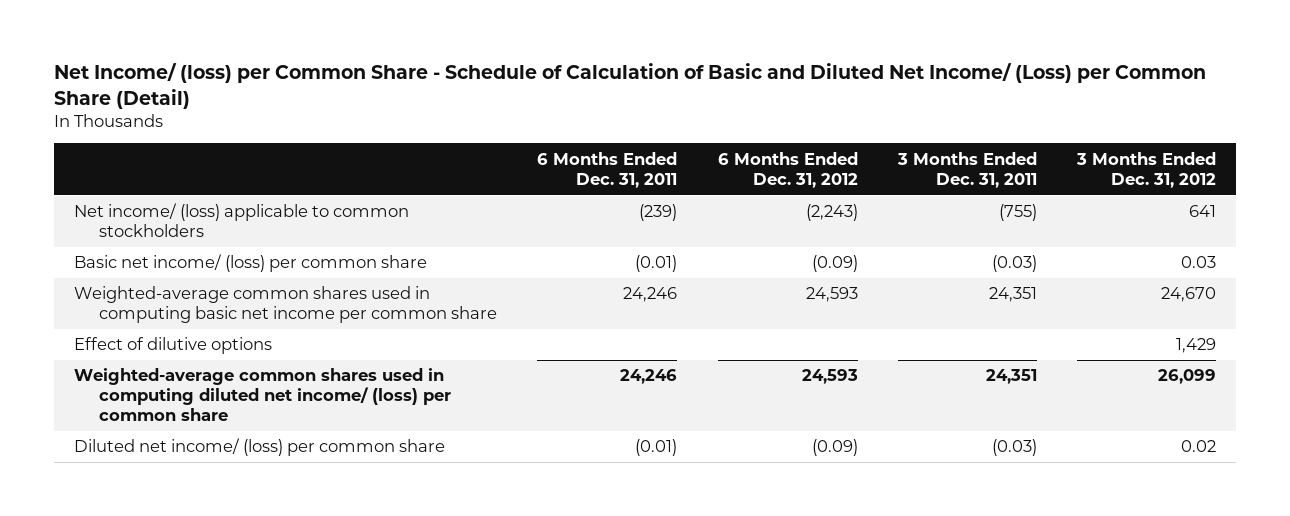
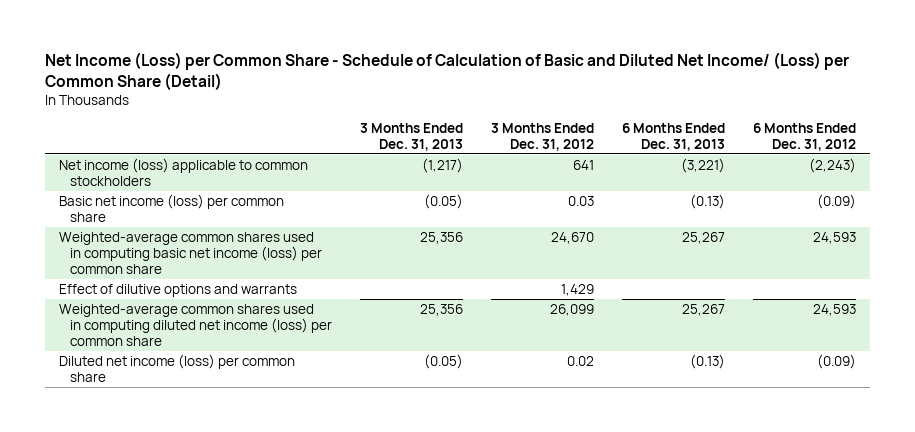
[53,63,1206,109] Net Income/ (loss) per Common Share - Schedule of Calculation of Basic and Diluted Net Income/ (Loss) per Common Share (Detail) -> [45,51,850,90] Net Income (Loss) per Common Share - Schedule of Calculation of Basic and Diluted Net Income/ (Loss) per Common Share (Detail)
[537,151,678,188] 6 Months Ended Dec. 31, 2011 -> none
[896,151,1037,188] 3 Months Ended Dec. 31, 2011 -> none
none -> [360,122,464,151] 3 Months Ended Dec. 31, 2013
none -> [622,122,726,151] 6 Months Ended Dec. 31, 2013
[73,203,409,238] Net income/ (loss) applicable to common stockholders -> [59,157,309,186] Net income (loss) applicable to common stockholders
[73,254,427,273] Basic net income/ (loss) per common share -> [59,193,285,222] Basic net income (loss) per common share
[73,286,498,324] Weighted-average common shares used in computing basic net income per common share -> [59,231,323,274] Weighted-average common shares used in computing basic net income (loss) per common share
[73,337,272,355] Effect of dilutive options -> [59,283,298,297] Effect of dilutive options and warrants
[73,368,452,422] Weighted-average common shares used in computing diluted net income/ (loss) per common share -> [59,303,333,346] Weighted-average common shares used in computing diluted net income (loss) per common share
[73,438,445,457] Diluted net income/ (loss) per common share -> [59,353,296,382] Diluted net income (loss) per common share

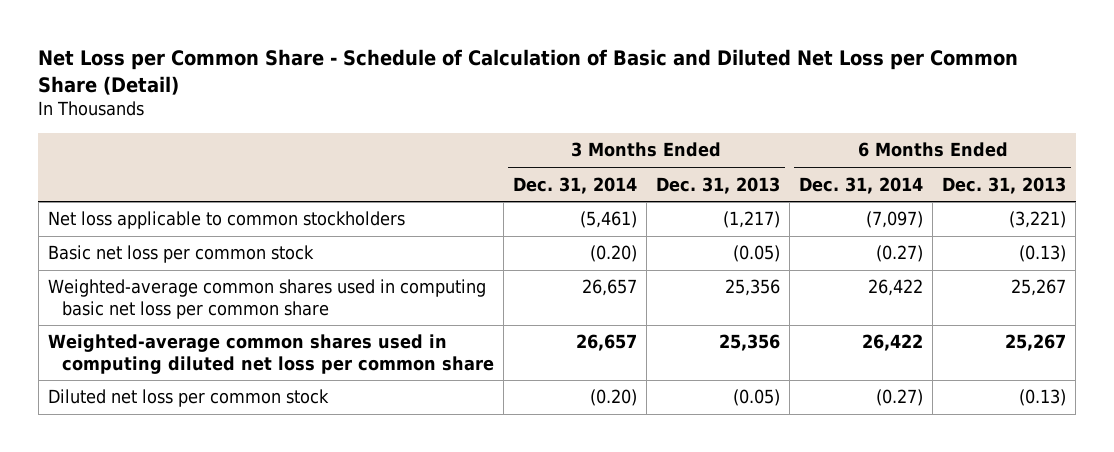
[45,51,850,90] Net Income (Loss) per Common Share - Schedule of Calculation of Basic and Diluted Net Income/ (Loss) per Common Share (Detail) -> [38,49,1019,96] Net Loss per Common Share - Schedule of Calculation of Basic and Diluted Net Loss per Common Share (Detail)
[491,122,595,151] 3 Months Ended Dec. 31, 2012 -> none
[753,122,857,151] 6 Months Ended Dec. 31, 2012 -> none
none -> [512,176,637,194] Dec. 31, 2014
none -> [799,176,924,194] Dec. 31, 2014
[59,283,298,297] Effect of dilutive options and warrants -> none
[59,157,309,186] Net income (loss) applicable to common stockholders -> [47,211,405,230] Net loss applicable to common stockholders
[59,193,285,222] Basic net income (loss) per common share -> [47,245,314,264] Basic net loss per common stock
[59,231,323,274] Weighted-average common shares used in computing basic net income (loss) per common share -> [47,279,486,319] Weighted-average common shares used in computing basic net loss per common share
[59,303,333,346] Weighted-average common shares used in computing diluted net income (loss) per common share -> [47,334,494,374] Weighted-average common shares used in computing diluted net loss per common share
[59,353,296,382] Diluted net income (loss) per common share -> [47,389,329,408] Diluted net loss per common stock

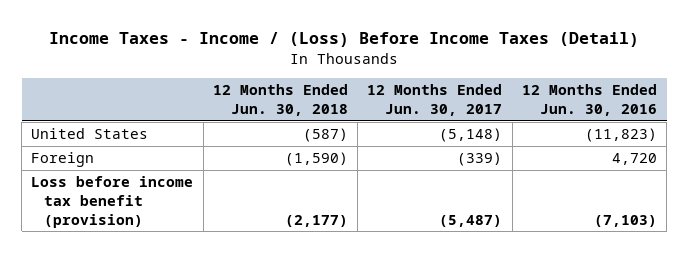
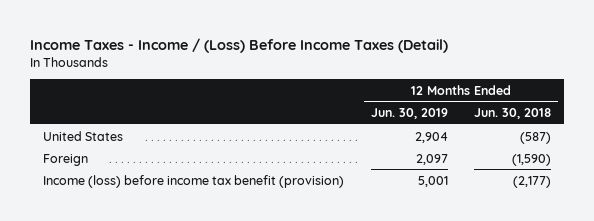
[367,84,503,117] 12 Months Ended Jun. 30, 2017 -> none
[521,84,657,117] 12 Months Ended Jun. 30, 2016 -> none
none -> [370,107,448,119] Jun. 30, 2019
[31,176,194,228] Loss before income tax benefit (provision) -> [43,174,345,188] Income (loss) before income tax benefit (provision)

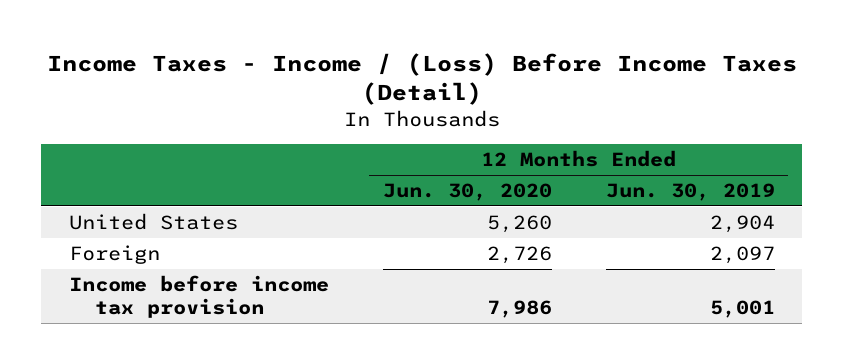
[474,107,552,119] Jun. 30, 2018 -> none
none -> [382,183,552,202] Jun. 30, 2020
[43,174,345,188] Income (loss) before income tax benefit (provision) -> [68,274,329,318] Income before income tax provision

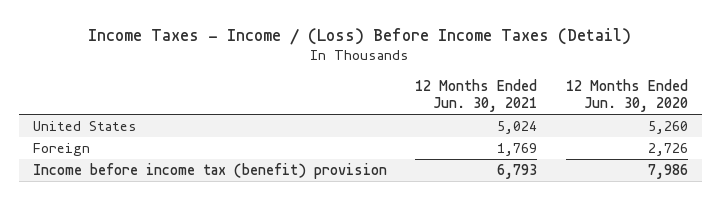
[605,183,775,202] Jun. 30, 2019 -> none
none -> [415,78,538,113] 12 Months Ended Jun. 30, 2021
[68,274,329,318] Income before income tax provision -> [32,163,387,180] Income before income tax (benefit) provision

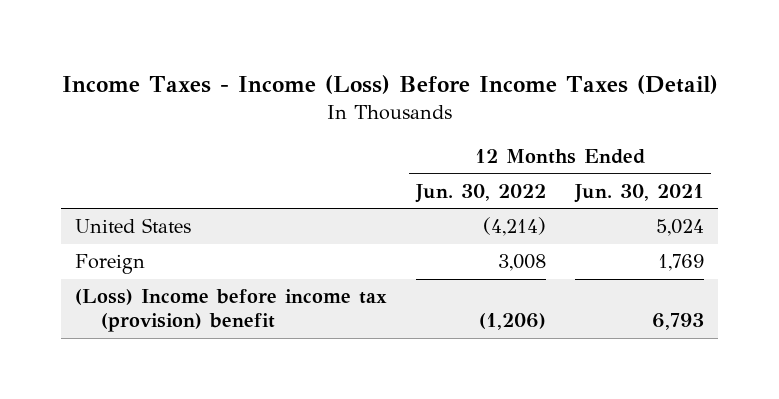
[88,28,632,46] Income Taxes - Income / (Loss) Before Income Taxes (Detail) -> [61,74,718,94] Income Taxes - Income (Loss) Before Income Taxes (Detail)
[565,78,688,113] 12 Months Ended Jun. 30, 2020 -> none
none -> [415,183,547,203] Jun. 30, 2022
[32,163,387,180] Income before income tax (benefit) provision -> [75,289,388,333] (Loss) Income before income tax (provision) benefit

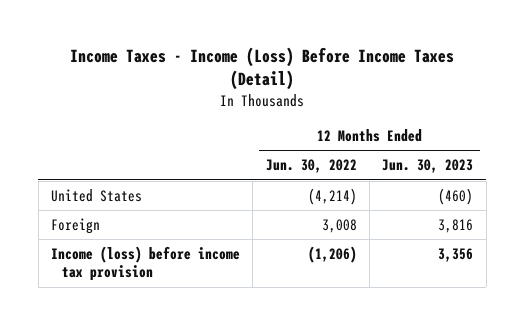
[573,183,704,203] Jun. 30, 2021 -> none
none -> [382,159,474,174] Jun. 30, 2023
[75,289,388,333] (Loss) Income before income tax (provision) benefit -> [51,246,241,282] Income (loss) before income tax provision

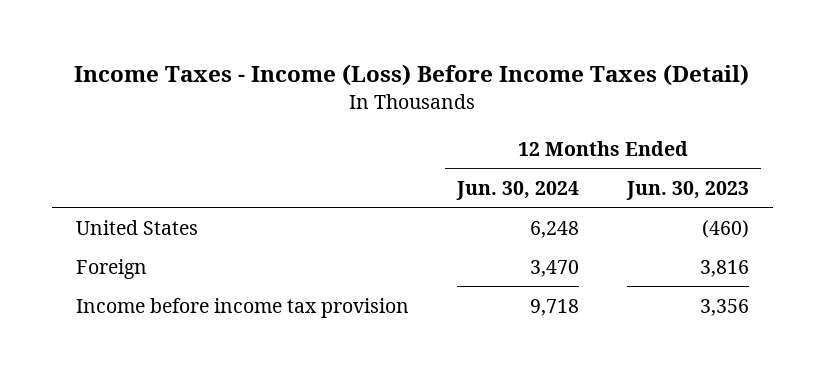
[265,159,357,174] Jun. 30, 2022 -> none
none -> [455,180,579,200] Jun. 30, 2024
[51,246,241,282] Income (loss) before income tax provision -> [75,297,409,318] Income before income tax provision

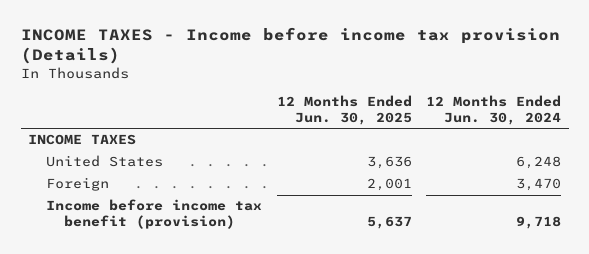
[74,64,750,87] Income Taxes - Income (Loss) Before Income Taxes (Detail) -> [20,27,560,65] INCOME TAXES - Income before income tax provision (Details)
[626,180,750,200] Jun. 30, 2023 -> none
none -> [276,95,412,125] 12 Months Ended Jun. 30, 2025
none -> [27,134,136,146] INCOME TAXES
[75,297,409,318] Income before income tax provision -> [45,199,262,230] Income before income tax benefit (provision)

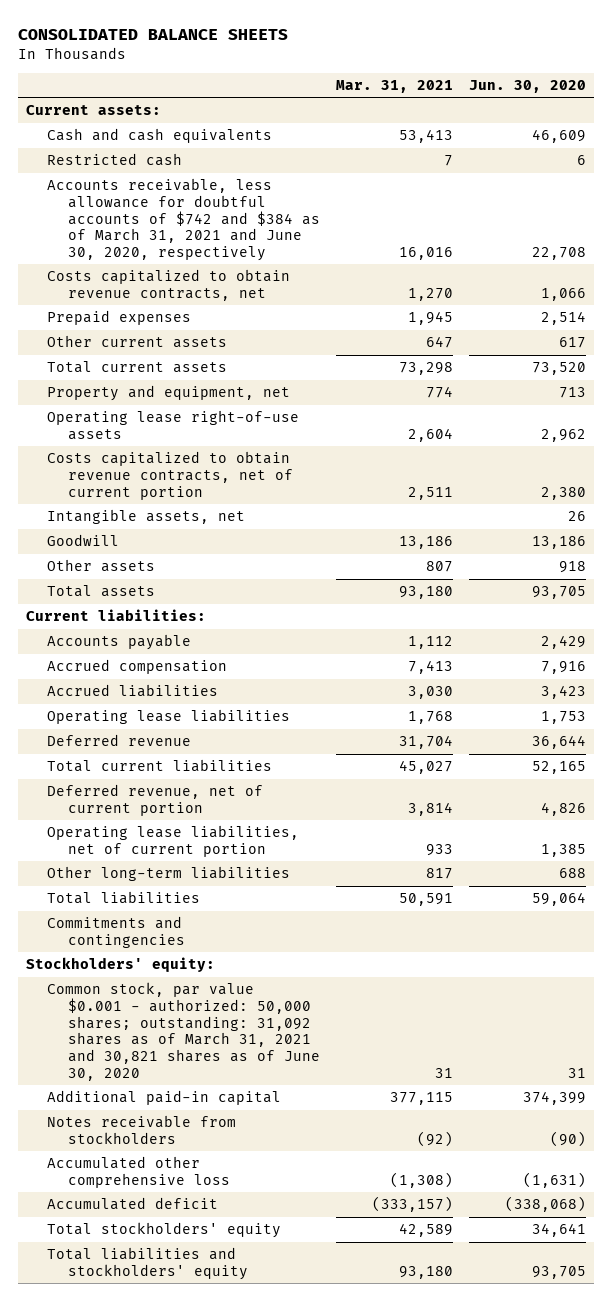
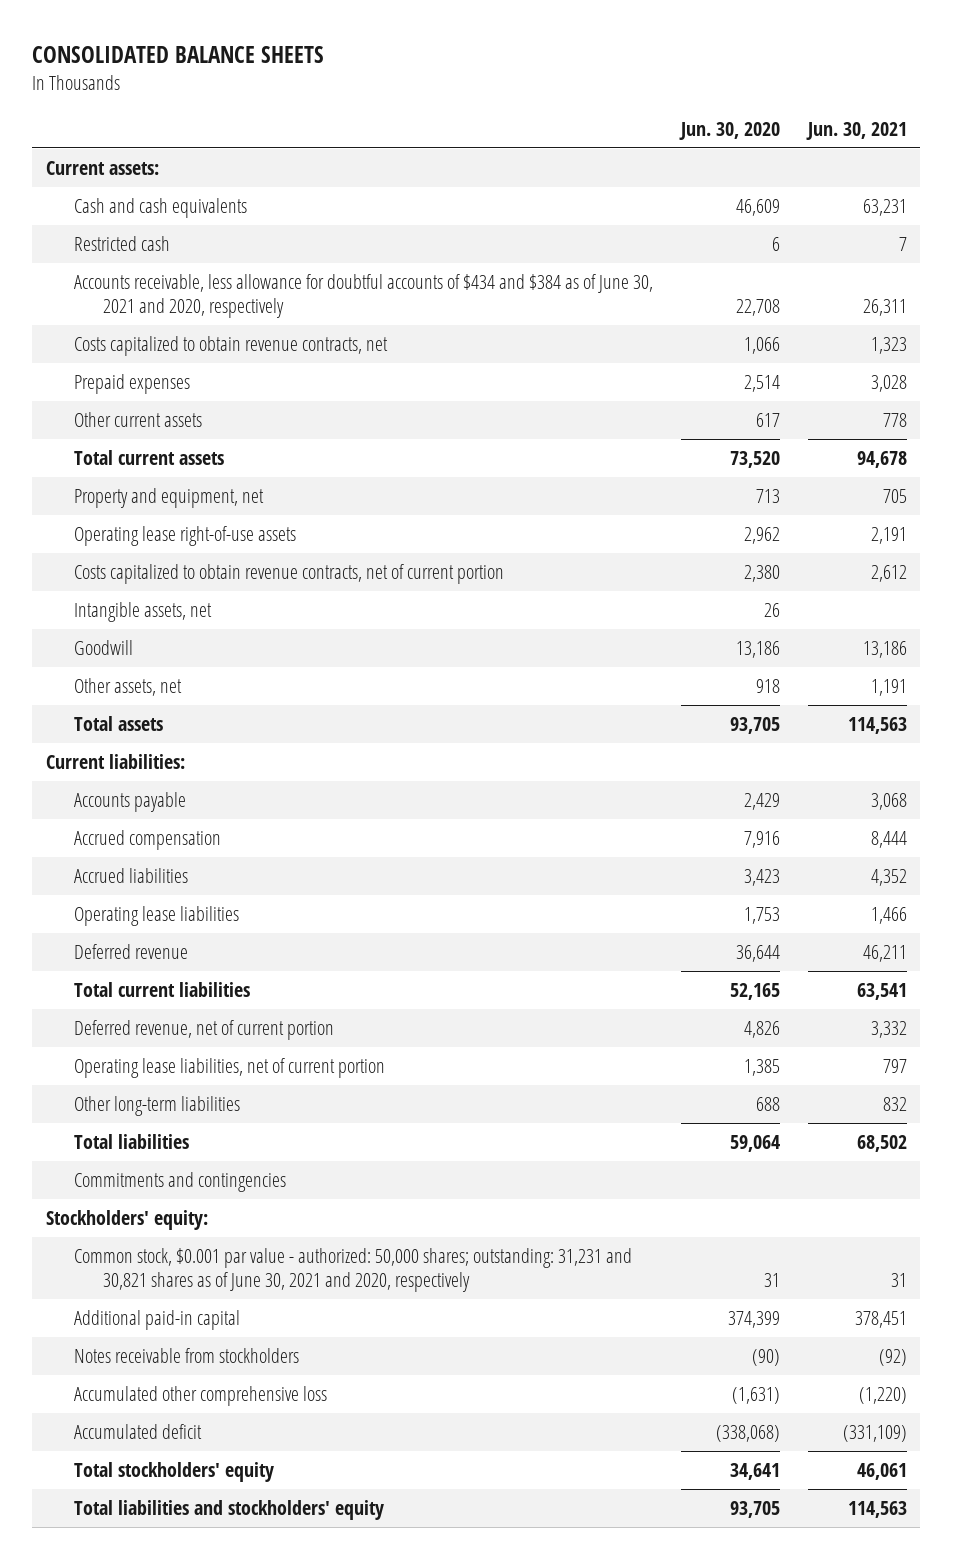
[335,79,453,93] Mar. 31, 2021 -> none
none -> [805,121,907,140] Jun. 30, 2021
[46,178,320,261] Accounts receivable, less allowance for doubtful accounts of $742 and $384 as of March 31, 2021 and June 30, 2020, respectively -> [74,273,654,318] Accounts receivable, less allowance for doubtful accounts of $434 and $384 as of June 30, 2021 and 2020, respectively
[46,559,155,573] Other assets -> [74,677,183,696] Other assets, net
[46,982,320,1081] Common stock, par value $0.001 - authorized: 50,000 shares; outstanding: 31,092 shares as of March 31, 2021 and 30,821 shares as of June 30, 2020 -> [74,1247,633,1292] Common stock, $0.001 par value - authorized: 50,000 shares; outstanding: 31,231 and 30,821 shares as of June 30, 2021 and 2020, respectively

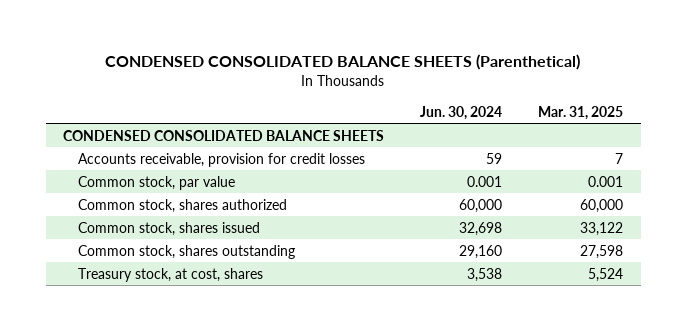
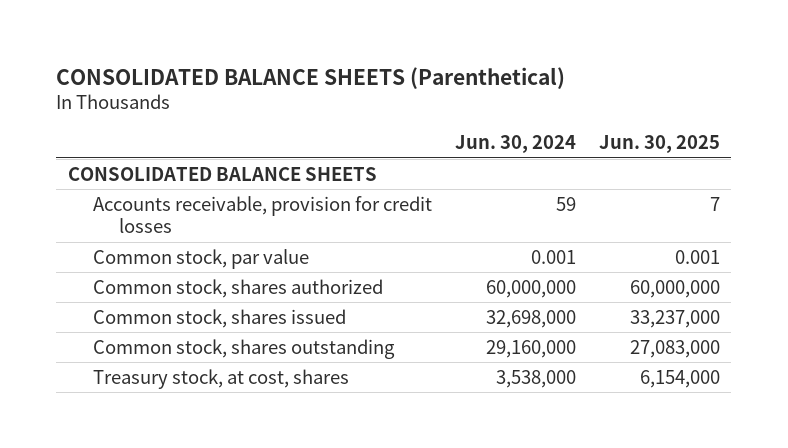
[105,54,581,71] CONDENSED CONSOLIDATED BALANCE SHEETS (Parenthetical) -> [56,66,566,89] CONSOLIDATED BALANCE SHEETS (Parenthetical)
[538,105,624,120] Mar. 31, 2025 -> none
none -> [598,135,720,154] Jun. 30, 2025
[63,129,385,141] CONDENSED CONSOLIDATED BALANCE SHEETS -> [67,166,377,181] CONSOLIDATED BALANCE SHEETS
[459,198,503,213] 60,000 -> [486,279,577,298] 60,000,000
[459,221,503,236] 32,698 -> [486,309,577,328] 32,698,000
[459,244,503,259] 29,160 -> [486,339,577,358] 29,160,000
[467,267,503,282] 3,538 -> [496,369,577,388] 3,538,000

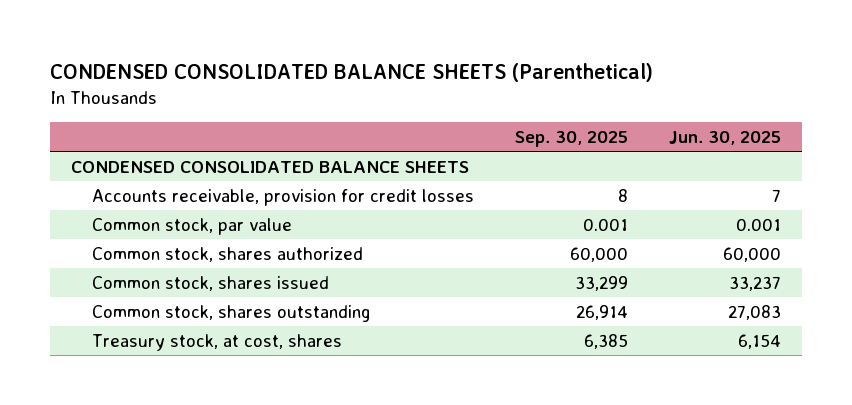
[56,66,566,89] CONSOLIDATED BALANCE SHEETS (Parenthetical) -> [50,62,654,82] CONDENSED CONSOLIDATED BALANCE SHEETS (Parenthetical)
[455,135,577,154] Jun. 30, 2024 -> none
none -> [515,130,629,147] Sep. 30, 2025
[67,166,377,181] CONSOLIDATED BALANCE SHEETS -> [70,160,469,173] CONDENSED CONSOLIDATED BALANCE SHEETS
[629,279,720,298] 60,000,000 -> [723,246,782,262] 60,000
[629,309,720,328] 33,237,000 -> [729,275,782,291] 33,237
[629,339,720,358] 27,083,000 -> [728,304,782,320] 27,083
[639,369,720,388] 6,154,000 -> [738,333,782,349] 6,154

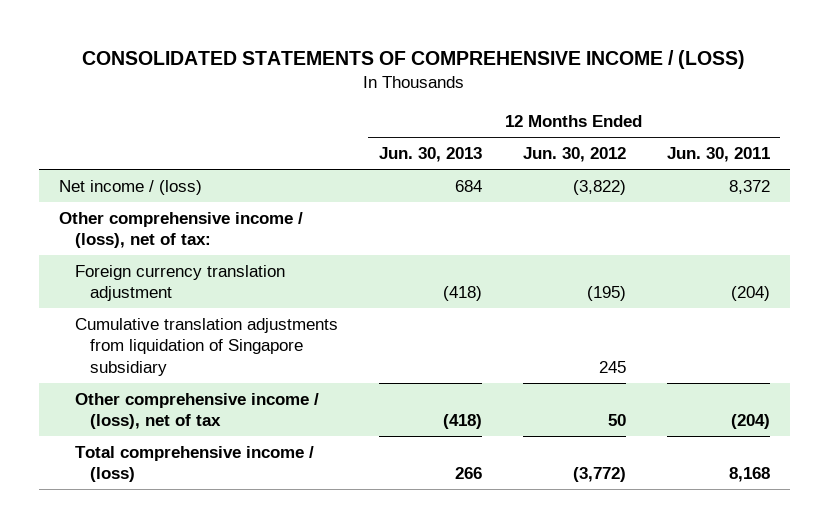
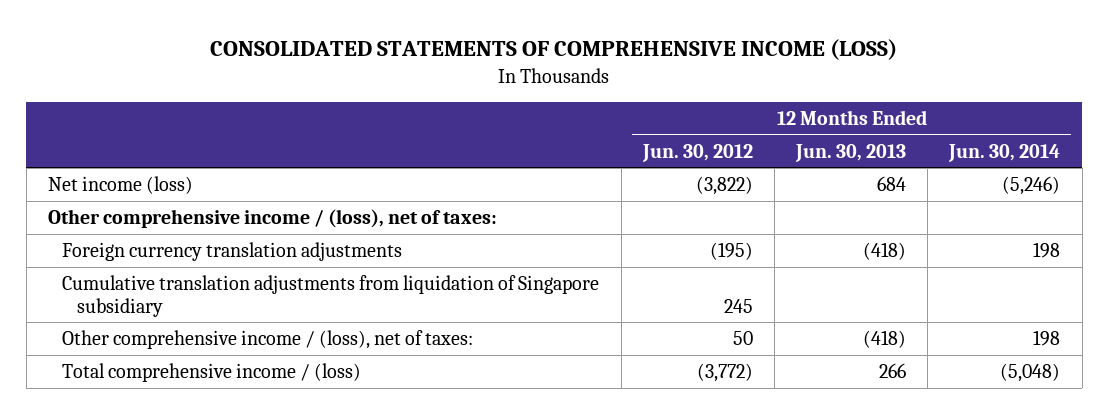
[82,50,746,70] CONSOLIDATED STATEMENTS OF COMPREHENSIVE INCOME / (LOSS) -> [210,39,898,61] CONSOLIDATED STATEMENTS OF COMPREHENSIVE INCOME (LOSS)
[666,147,770,163] Jun. 30, 2011 -> none
none -> [948,143,1061,162] Jun. 30, 2014
[59,179,203,195] Net income / (loss) -> [47,175,193,194] Net income (loss)
[59,211,304,249] Other comprehensive income / (loss), net of tax: -> [47,208,497,228] Other comprehensive income / (loss), net of taxes:
[74,264,285,302] Foreign currency translation adjustment -> [62,241,403,261] Foreign currency translation adjustments
[74,392,319,430] Other comprehensive income / (loss), net of tax -> [62,329,474,349] Other comprehensive income / (loss), net of taxes:

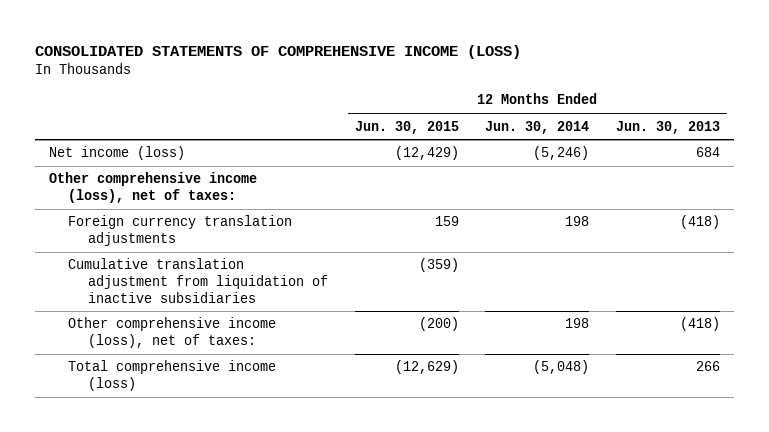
[641,143,753,162] Jun. 30, 2012 -> none
none -> [354,120,459,134] Jun. 30, 2015
[47,208,497,228] Other comprehensive income / (loss), net of taxes: -> [48,172,257,204] Other comprehensive income (loss), net of taxes:
[62,274,600,317] Cumulative translation adjustments from liquidation of Singapore subsidiary -> [68,258,328,303] Cumulative translation adjustment from liquidation of inactive subsidiaries
[62,329,474,349] Other comprehensive income / (loss), net of taxes: -> [68,317,277,349] Other comprehensive income (loss), net of taxes:
[62,362,362,382] Total comprehensive income / (loss) -> [68,360,277,392] Total comprehensive income (loss)

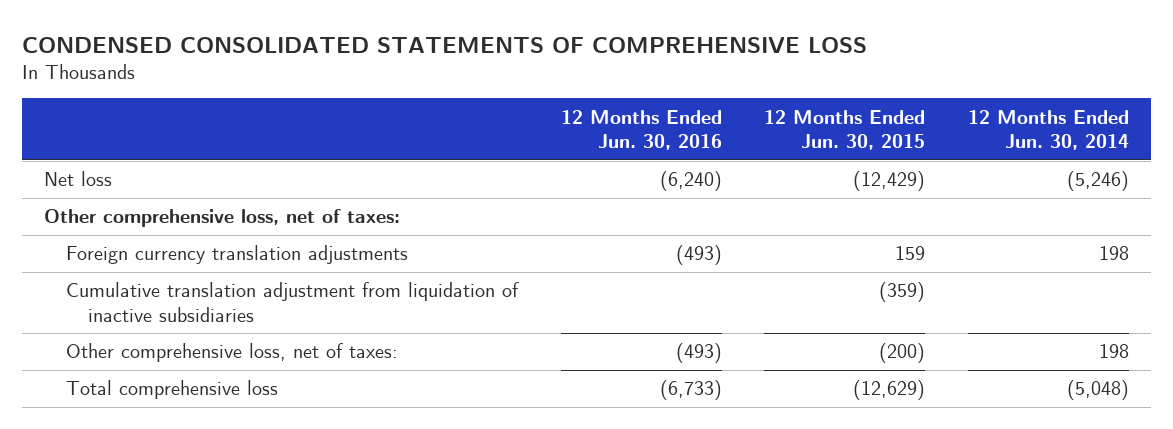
[35,44,522,59] CONSOLIDATED STATEMENTS OF COMPREHENSIVE INCOME (LOSS) -> [22,36,868,53] CONDENSED CONSOLIDATED STATEMENTS OF COMPREHENSIVE LOSS
[616,120,721,134] Jun. 30, 2013 -> none
none -> [560,109,722,151] 12 Months Ended Jun. 30, 2016
[48,146,185,161] Net income (loss) -> [43,171,112,187] Net loss
[48,172,257,204] Other comprehensive income (loss), net of taxes: -> [43,209,400,228] Other comprehensive loss, net of taxes:
[68,317,277,349] Other comprehensive income (loss), net of taxes: -> [65,343,398,363] Other comprehensive loss, net of taxes:
[68,360,277,392] Total comprehensive income (loss) -> [65,380,278,400] Total comprehensive loss

